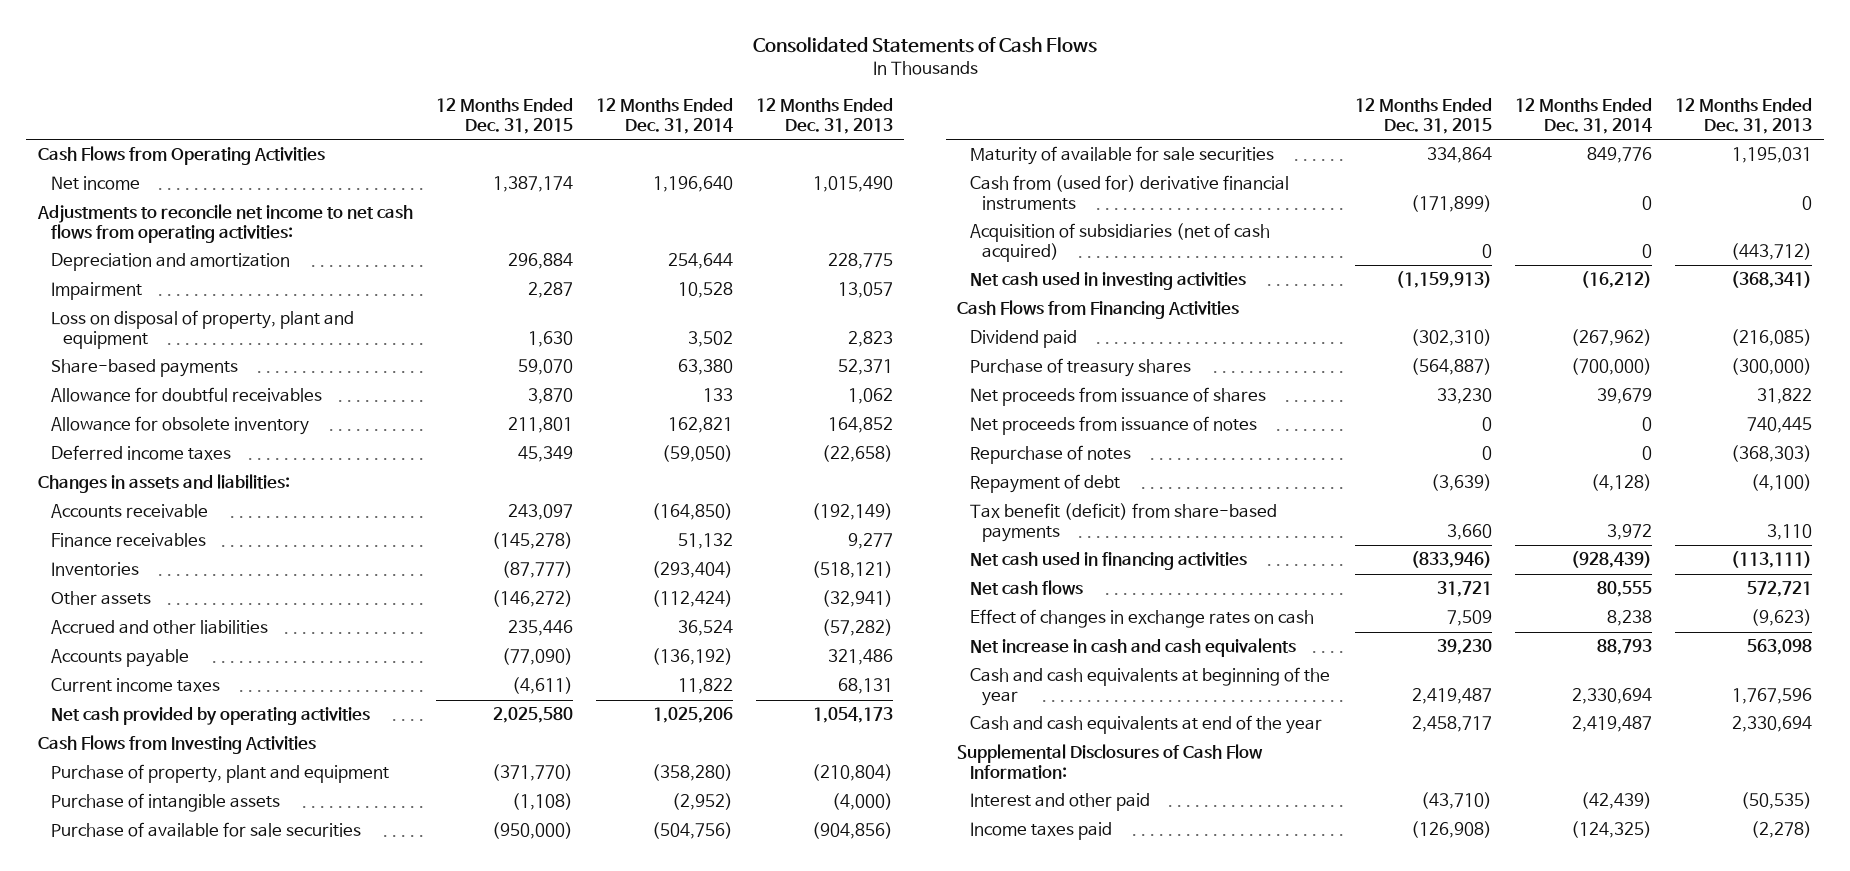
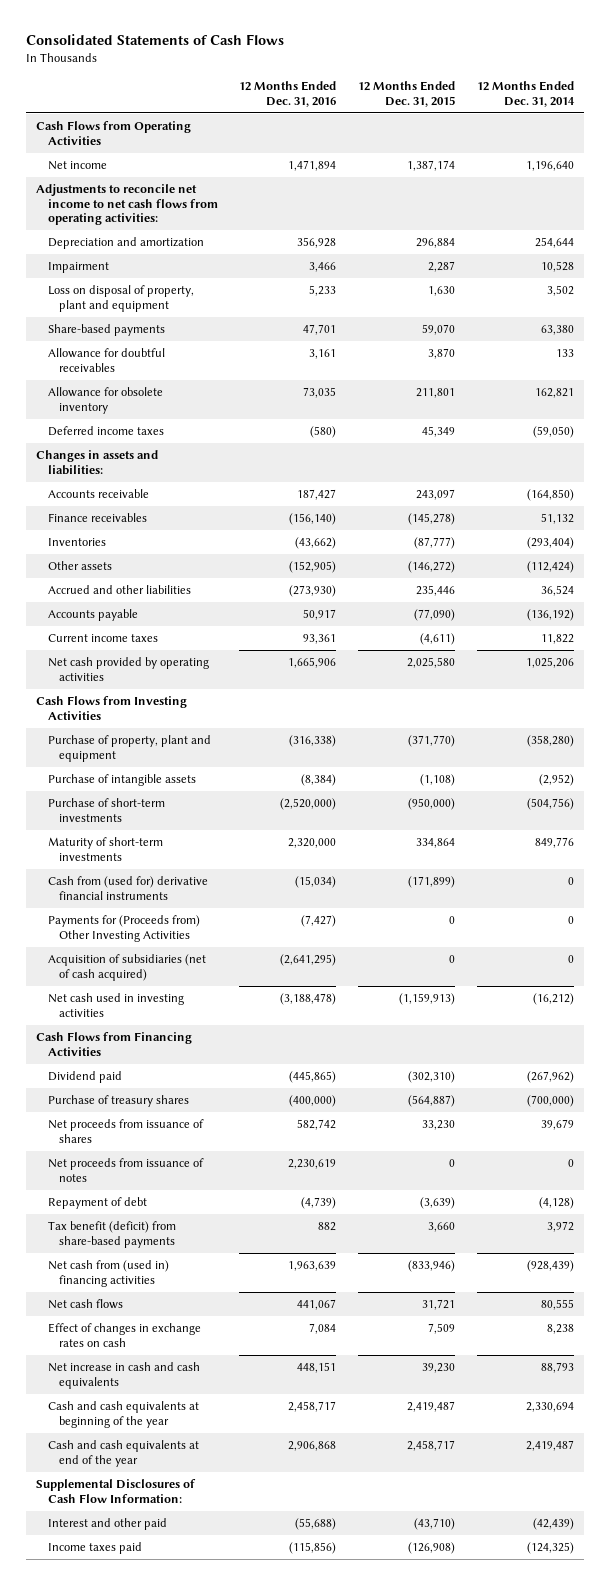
[755,98,893,134] 12 Months Ended Dec. 31, 2013 -> none
none -> [239,81,337,107] 12 Months Ended Dec. 31, 2016
[50,822,361,838] Purchase of available for sale securities -> [47,798,165,822] Purchase of short-term investments
[969,146,1274,166] Maturity of available for sale securities -> [47,837,163,861] Maturity of short-term investments
none -> [47,915,200,942] Payments for (Proceeds from) Other Investing Activities
[969,445,1131,465] Repurchase of notes -> none
[969,552,1247,571] Net cash used in financing activities -> [47,1260,169,1287] Net cash from (used in) financing activities

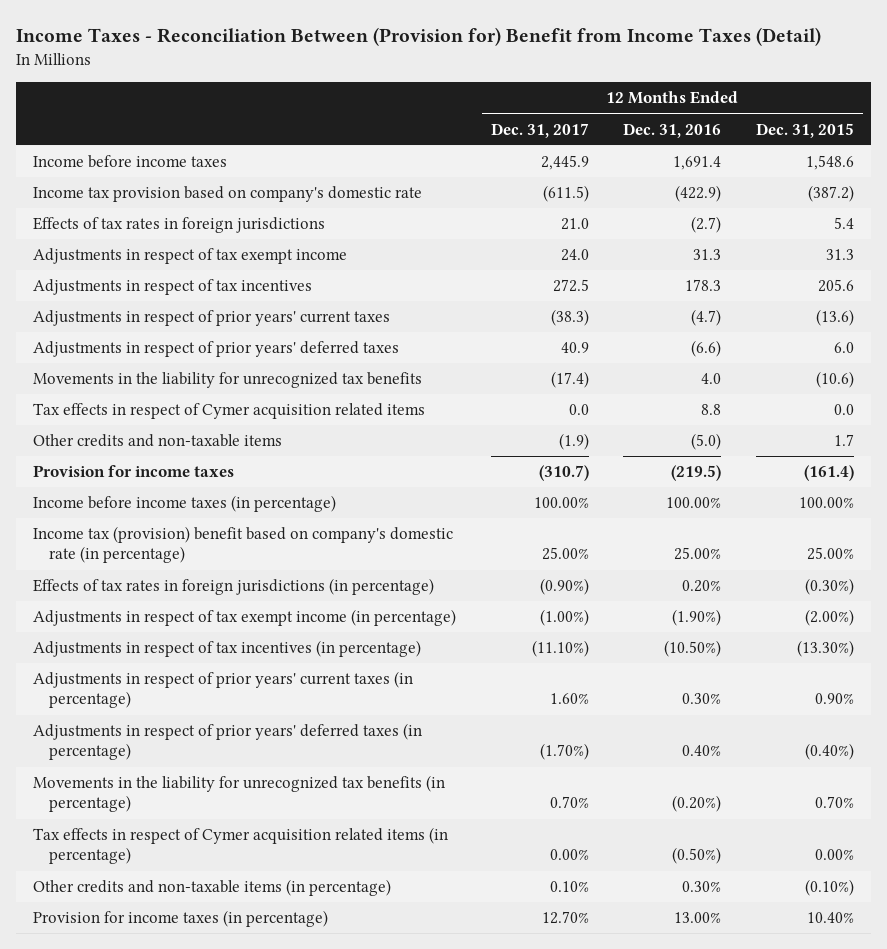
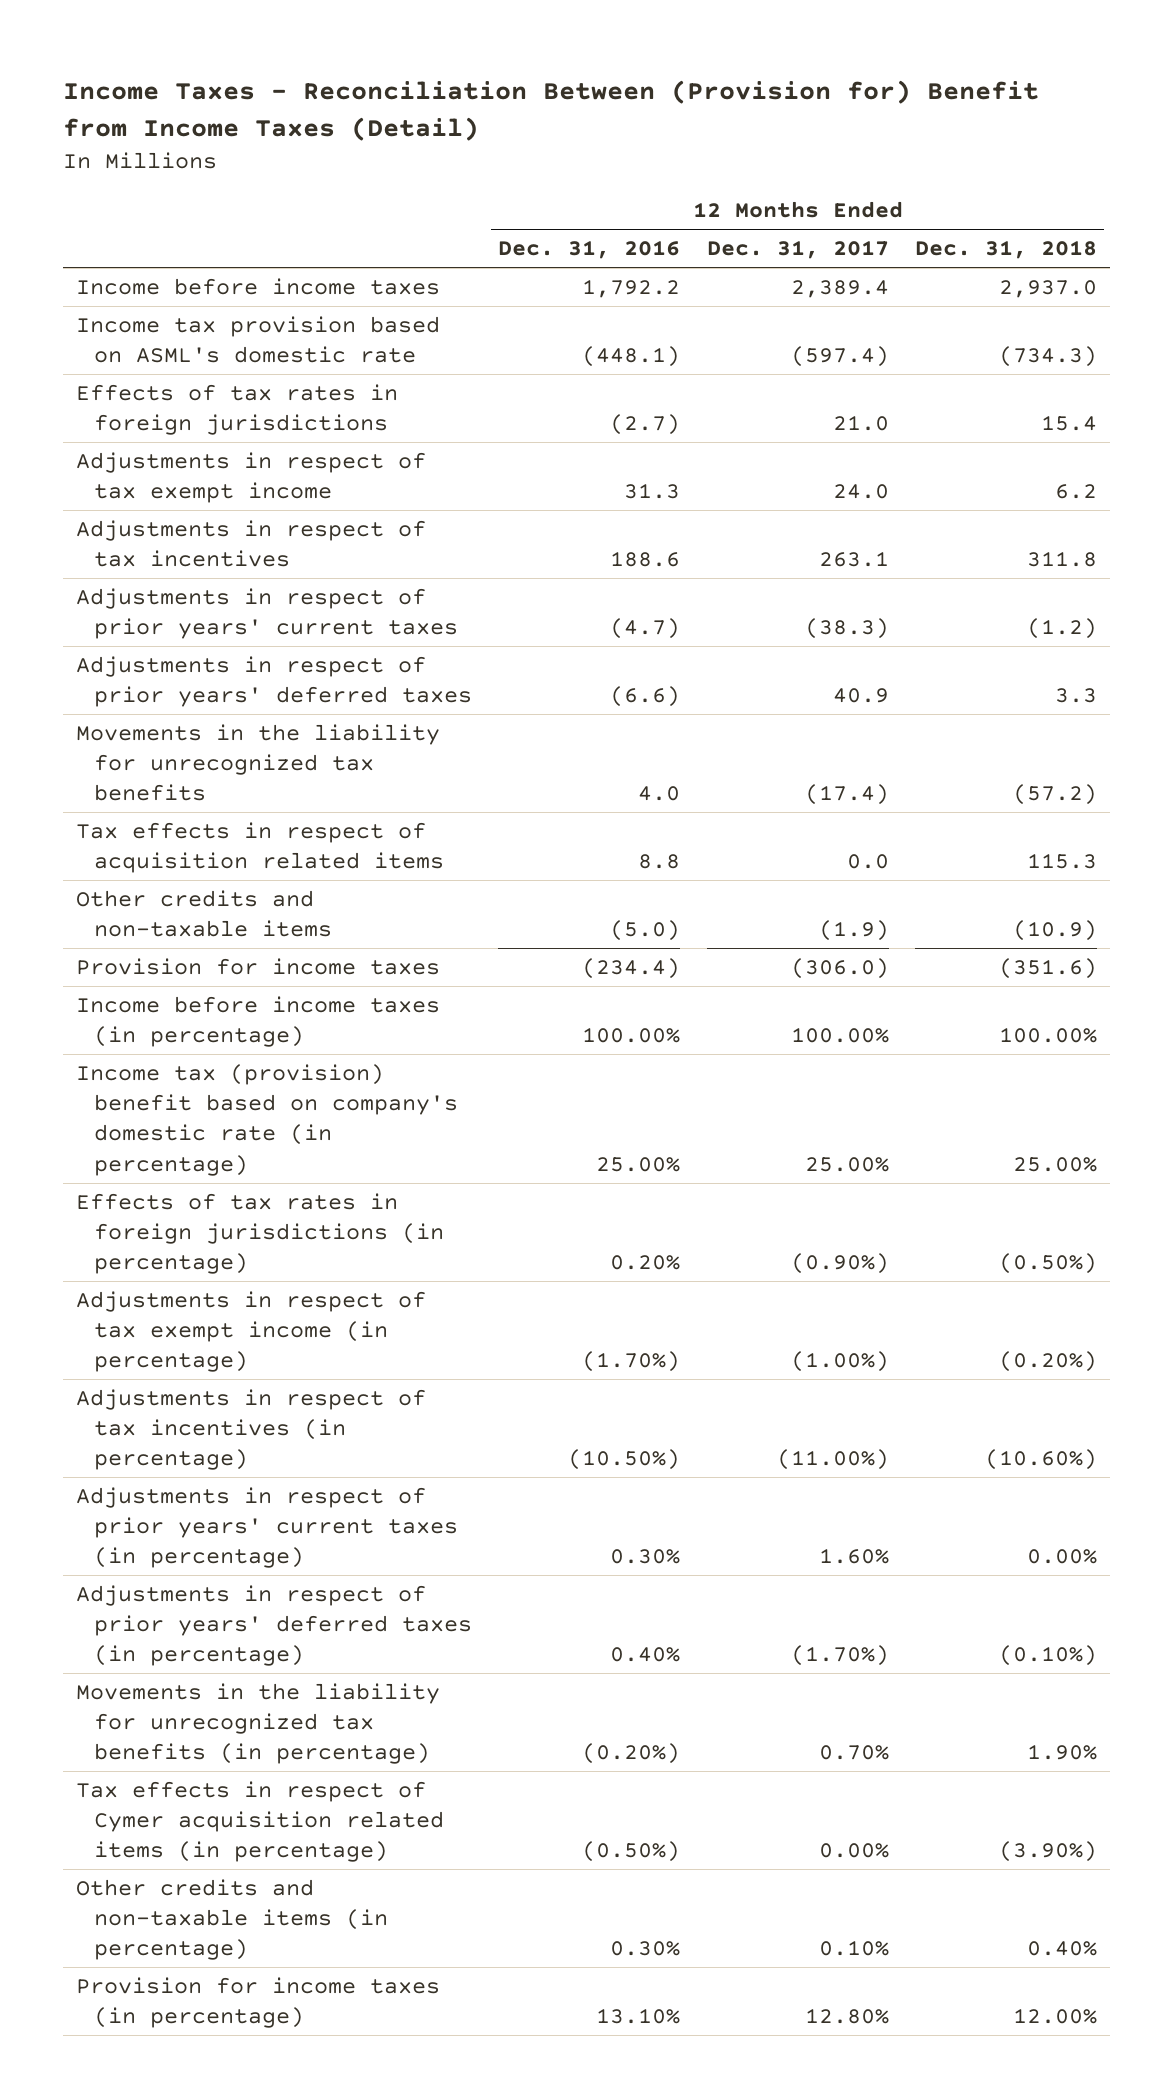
[755,122,854,138] Dec. 31, 2015 -> none
none -> [915,240,1098,260] Dec. 31, 2018
[540,155,589,171] 2,445.9 -> [790,279,889,298] 2,389.4
[673,156,722,171] 1,691.4 -> [582,278,681,298] 1,792.2
[33,186,423,203] Income tax provision based on company's domestic rate -> [75,315,440,364] Income tax provision based on ASML's domestic rate
[542,185,589,203] (611.5) -> [790,346,889,368] (597.4)
[675,185,722,203] (422.9) -> [582,346,681,368] (448.1)
[552,279,589,293] 272.5 -> [818,551,889,568] 263.1
[685,279,722,292] 178.3 -> [610,551,681,568] 188.6
[33,403,426,420] Tax effects in respect of Cymer acquisition related items -> [75,821,444,874] Tax effects in respect of acquisition related items
[538,465,589,482] (310.7) -> [790,957,889,979] (306.0)
[671,465,722,482] (219.5) -> [582,957,681,979] (234.4)
[672,609,722,627] (1.90%) -> [582,1351,681,1373] (1.70%)
[531,640,589,658] (11.10%) -> [776,1449,889,1471] (11.00%)
[541,911,589,925] 12.70% -> [804,2008,889,2025] 12.80%
[674,912,722,924] 13.00% -> [596,2008,681,2025] 13.10%

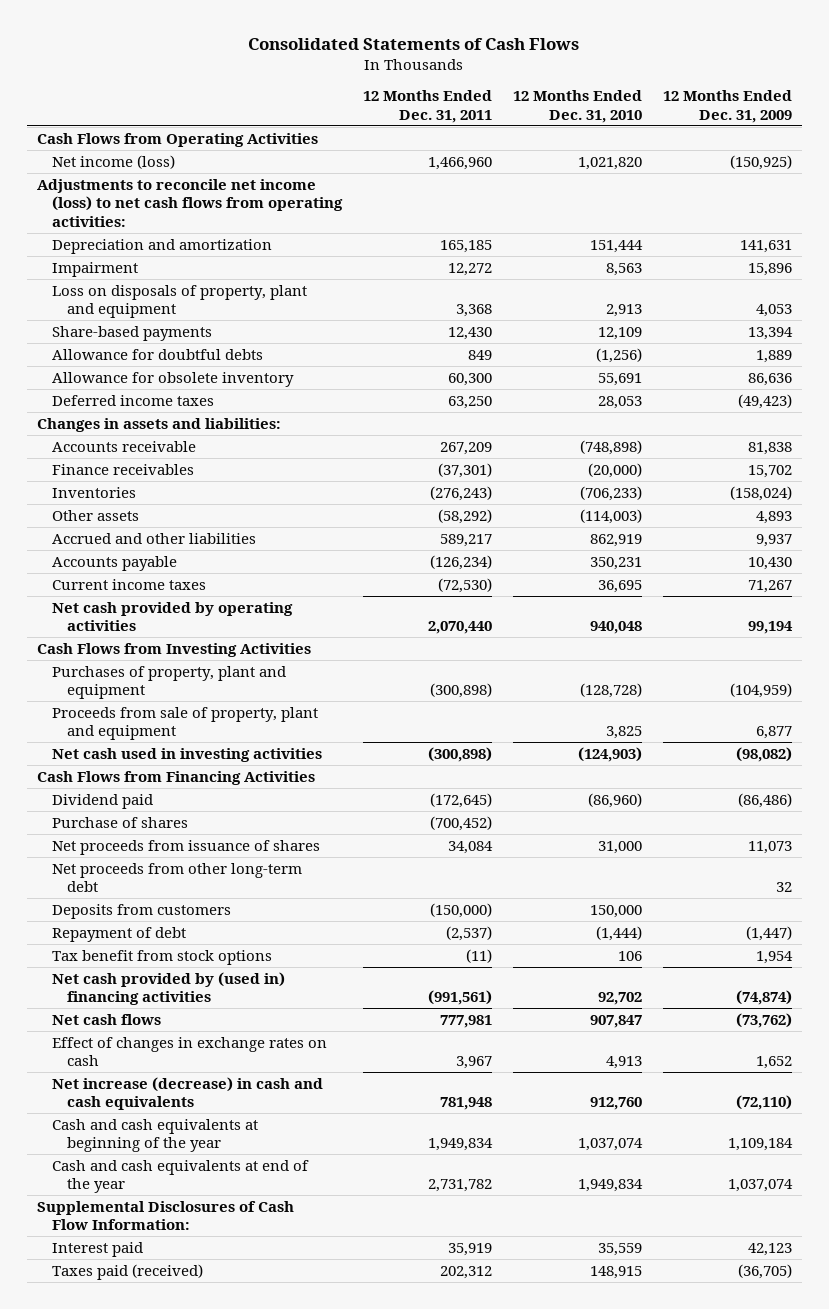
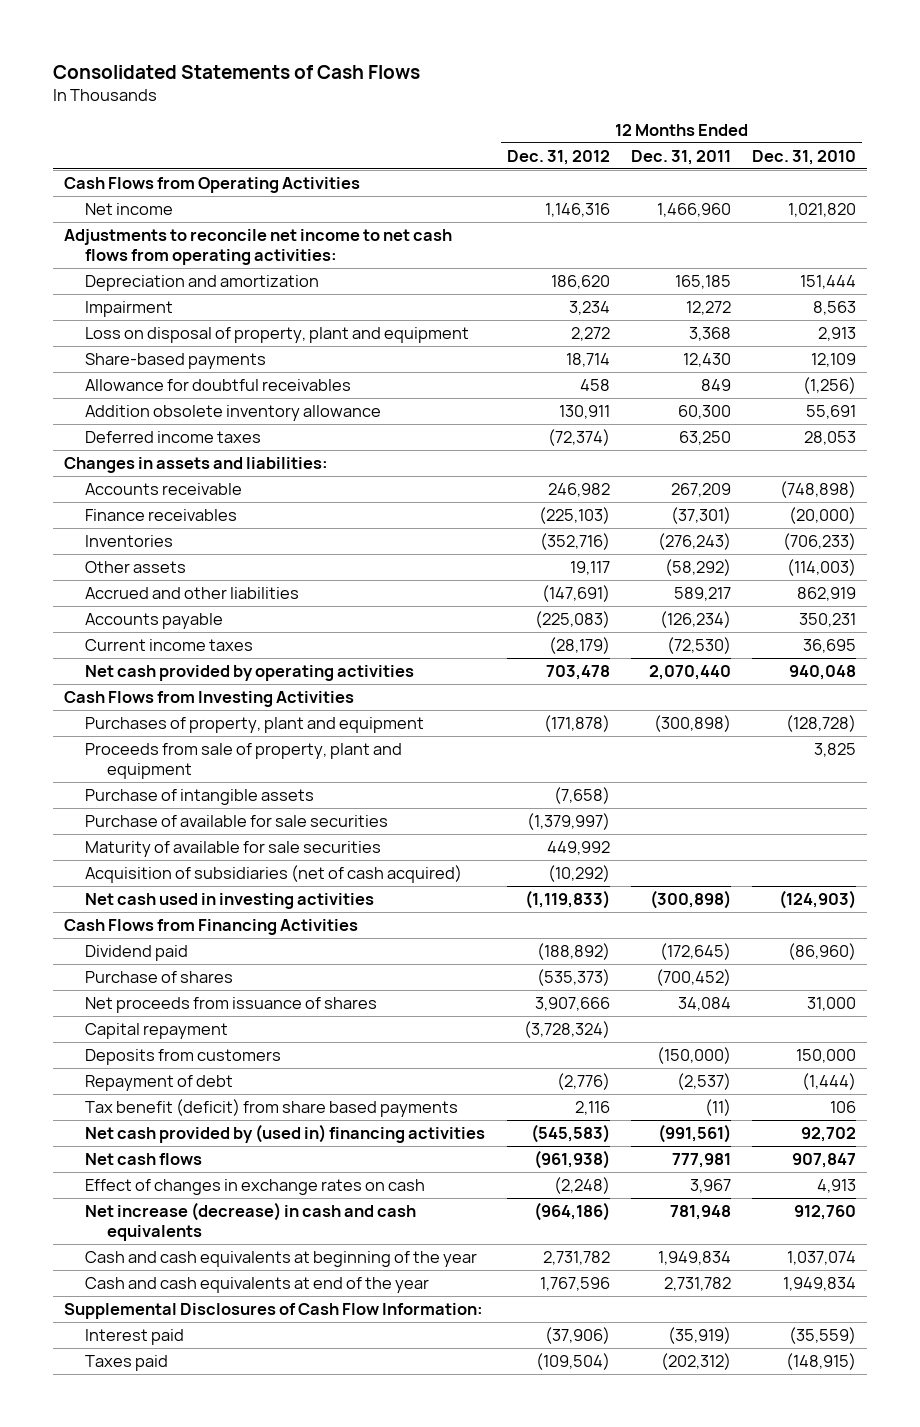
[662,90,792,123] 12 Months Ended Dec. 31, 2009 -> none
none -> [506,149,610,165] Dec. 31, 2012
[52,154,176,169] Net income (loss) -> [85,202,174,215] Net income
[36,178,344,228] Adjustments to reconcile net income (loss) to net cash flows from operating activities: -> [63,228,452,265] Adjustments to reconcile net income to net cash flows from operating activities:
[52,284,308,319] Loss on disposals of property, plant and equipment -> [85,326,470,343] Loss on disposal of property, plant and equipment
[52,348,264,360] Allowance for doubtful debts -> [85,378,352,391] Allowance for doubtful receivables
[52,371,295,387] Allowance for obsolete inventory -> [85,404,382,421] Addition obsolete inventory allowance
none -> [85,788,315,805] Purchase of intangible assets
none -> [85,814,389,827] Purchase of available for sale securities
none -> [85,840,382,857] Maturity of available for sale securities
none -> [85,864,463,883] Acquisition of subsidiaries (net of cash acquired)
[52,862,303,893] Net proceeds from other long-term debt -> none
none -> [85,1022,229,1039] Capital repayment
[52,949,273,965] Tax benefit from stock options -> [85,1098,459,1117] Tax benefit (deficit) from share based payments
[448,1242,493,1256] 35,919 -> [668,1326,732,1344] (35,919)
[597,1242,642,1256] 35,559 -> [789,1326,857,1344] (35,559)
[52,1263,204,1280] Taxes paid (received) -> [85,1354,169,1371] Taxes paid
[440,1265,493,1279] 202,312 -> [661,1352,732,1370] (202,312)
[589,1265,642,1279] 148,915 -> [786,1352,857,1370] (148,915)

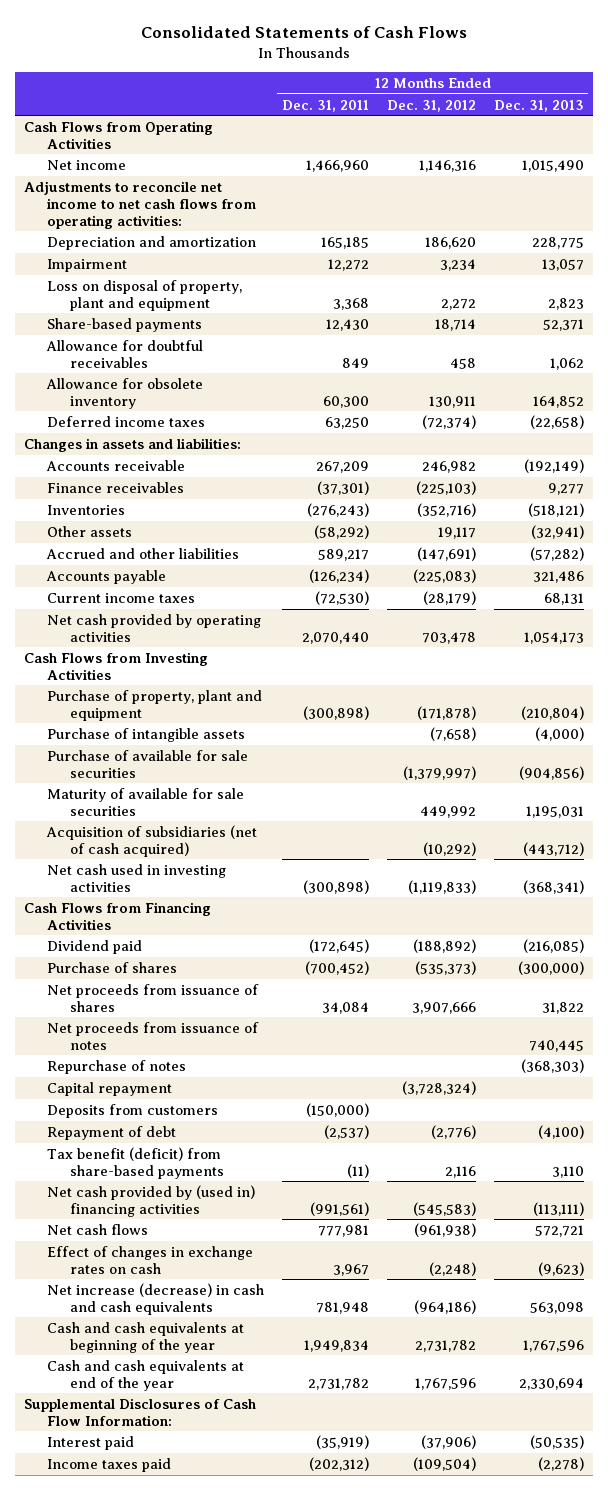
[752,149,857,165] Dec. 31, 2010 -> none
none -> [493,99,584,112] Dec. 31, 2013
[85,404,382,421] Addition obsolete inventory allowance -> [46,377,204,409] Allowance for obsolete inventory
[85,742,403,779] Proceeds from sale of property, plant and equipment -> none
[85,716,425,733] Purchases of property, plant and equipment -> [47,689,263,721] Purchase of property, plant and equipment
none -> [47,1021,260,1050] Net proceeds from issuance of notes
none -> [47,1059,187,1074] Repurchase of notes
[85,1098,459,1117] Tax benefit (deficit) from share based payments -> [47,1146,224,1179] Tax benefit (deficit) from share-based payments
[85,1354,169,1371] Taxes paid -> [47,1457,172,1472] Income taxes paid

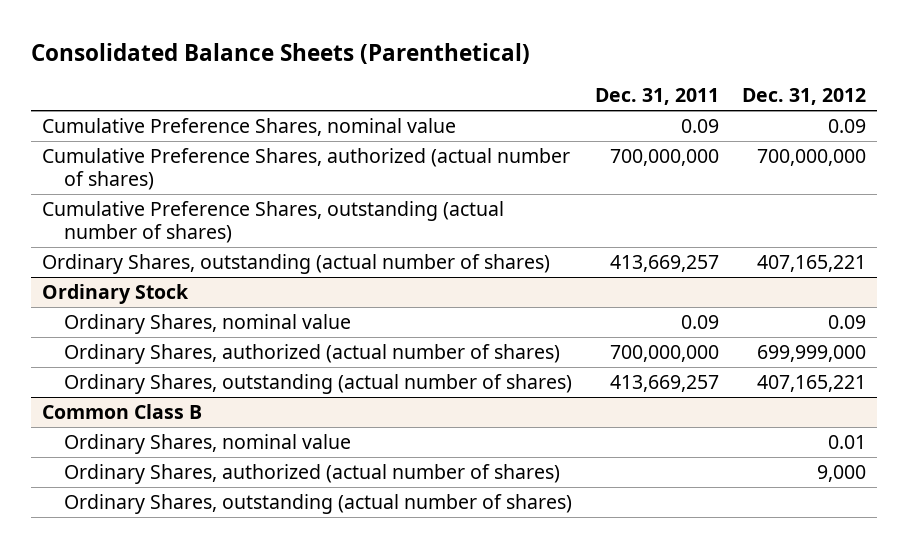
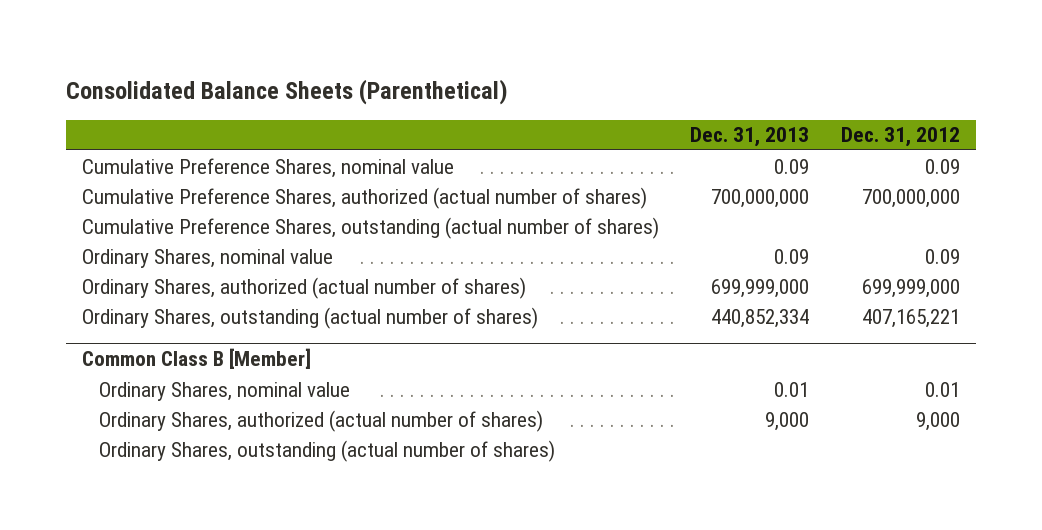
[594,88,719,106] Dec. 31, 2011 -> none
none -> [690,127,810,148] Dec. 31, 2013
[41,254,550,275] Ordinary Shares, outstanding (actual number of shares) -> none
[41,284,189,305] Ordinary Stock -> none
[41,404,202,420] Common Class B -> [81,348,311,370] Common Class B [Member]

